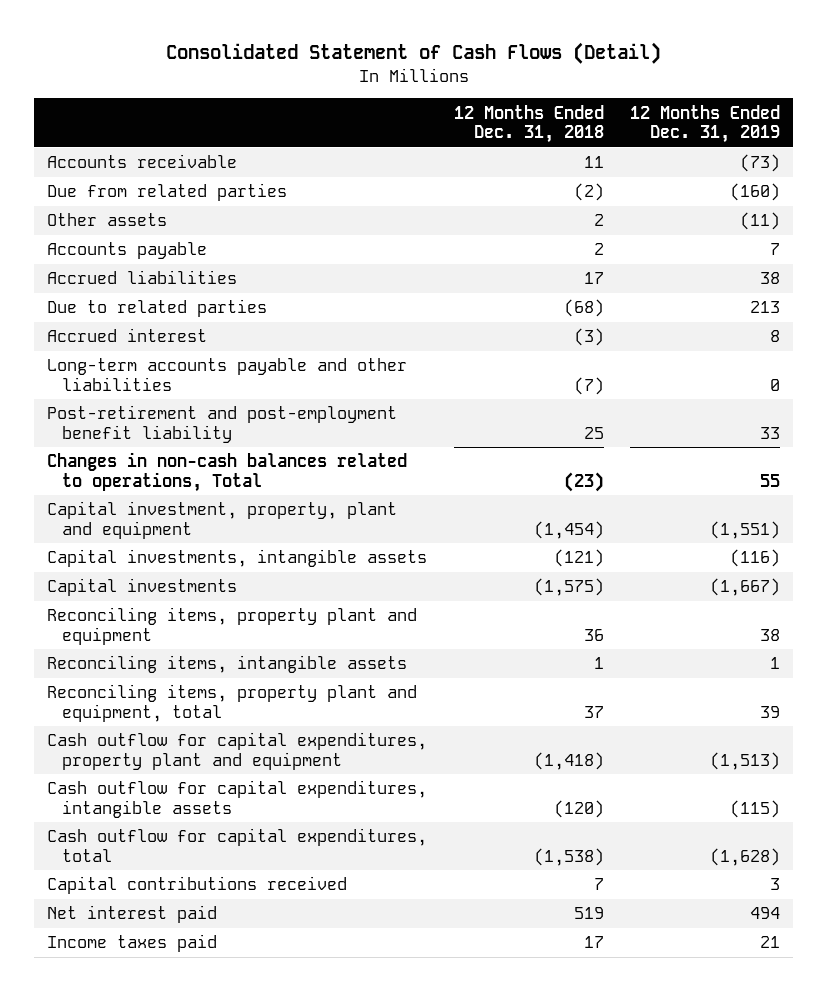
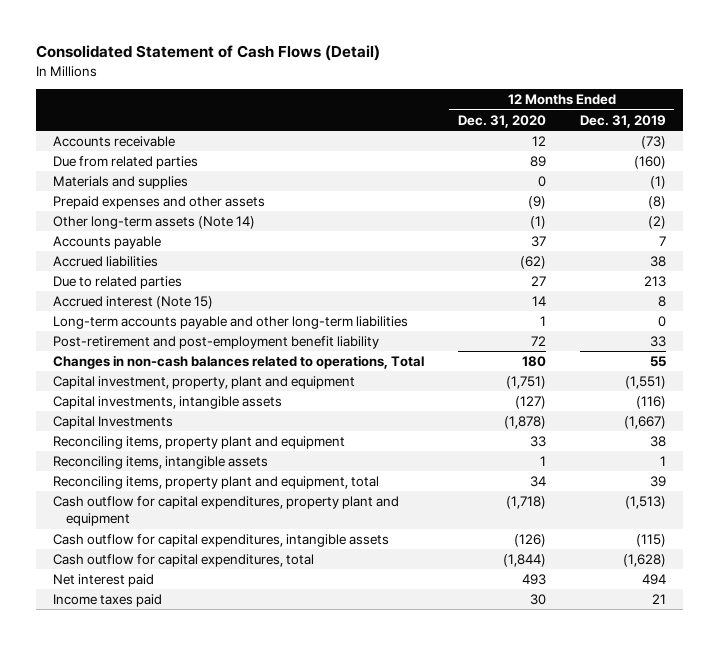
[453,104,604,143] 12 Months Ended Dec. 31, 2018 -> none
none -> [457,114,546,128] Dec. 31, 2020
[47,213,168,227] Other assets -> none
none -> [53,176,189,190] Materials and supplies
none -> [53,196,266,210] Prepaid expenses and other assets
none -> [53,216,256,230] Other long-term assets (Note 14)
[47,328,208,343] Accrued interest -> [53,296,214,310] Accrued interest (Note 15)
[47,358,408,391] Long-term accounts payable and other liabilities -> [53,316,409,330] Long-term accounts payable and other long-term liabilities
[47,578,238,597] Capital investments -> [53,416,174,430] Capital Investments
[47,876,348,895] Capital contributions received -> none

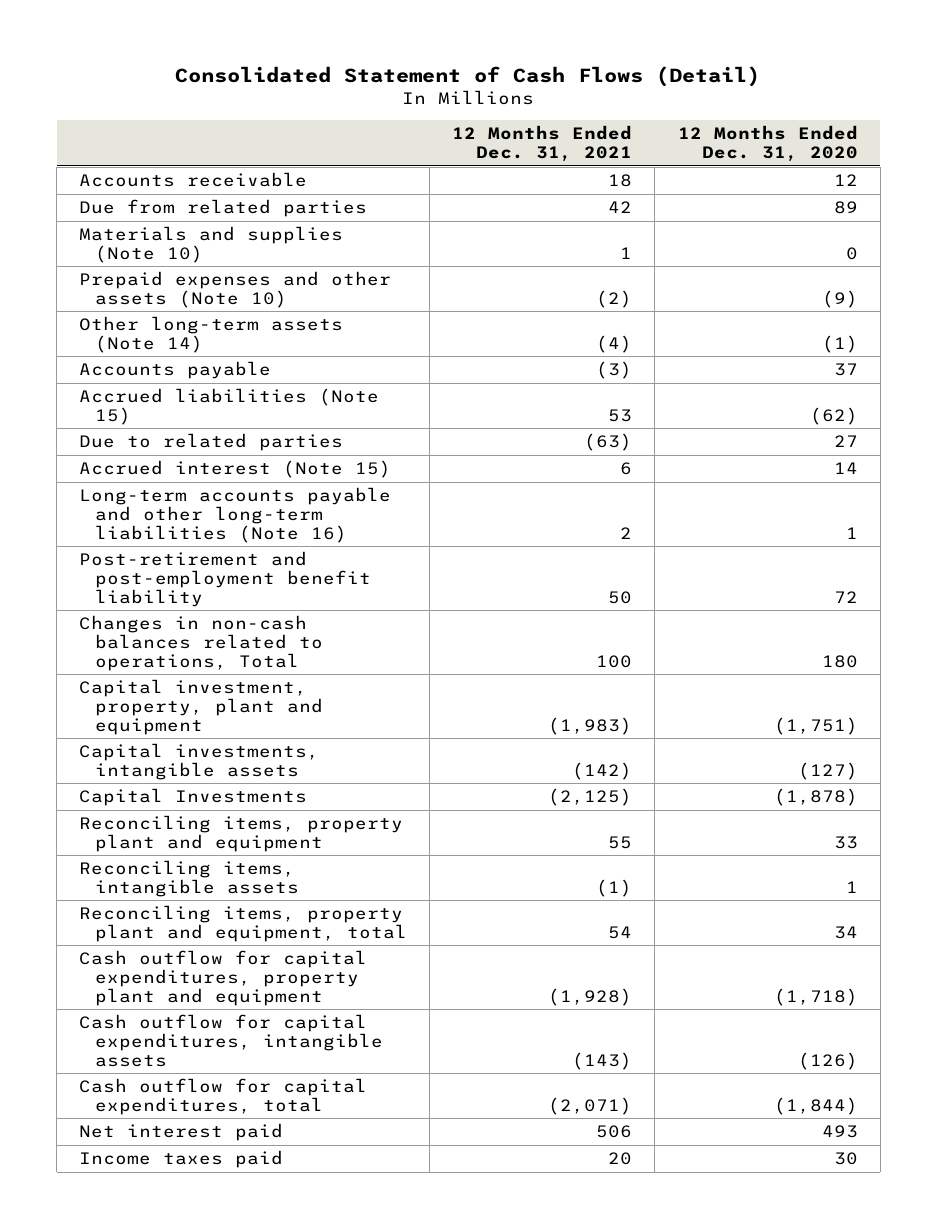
[579,114,666,128] Dec. 31, 2019 -> none
none -> [452,125,633,163] 12 Months Ended Dec. 31, 2021
[53,176,189,190] Materials and supplies -> [79,226,344,263] Materials and supplies (Note 10)
[53,196,266,210] Prepaid expenses and other assets -> [79,271,392,308] Prepaid expenses and other assets (Note 10)
[53,256,159,268] Accrued liabilities -> [79,388,380,425] Accrued liabilities (Note 15)
[53,316,409,330] Long-term accounts payable and other long-term liabilities -> [79,487,392,543] Long-term accounts payable and other long-term liabilities (Note 16)

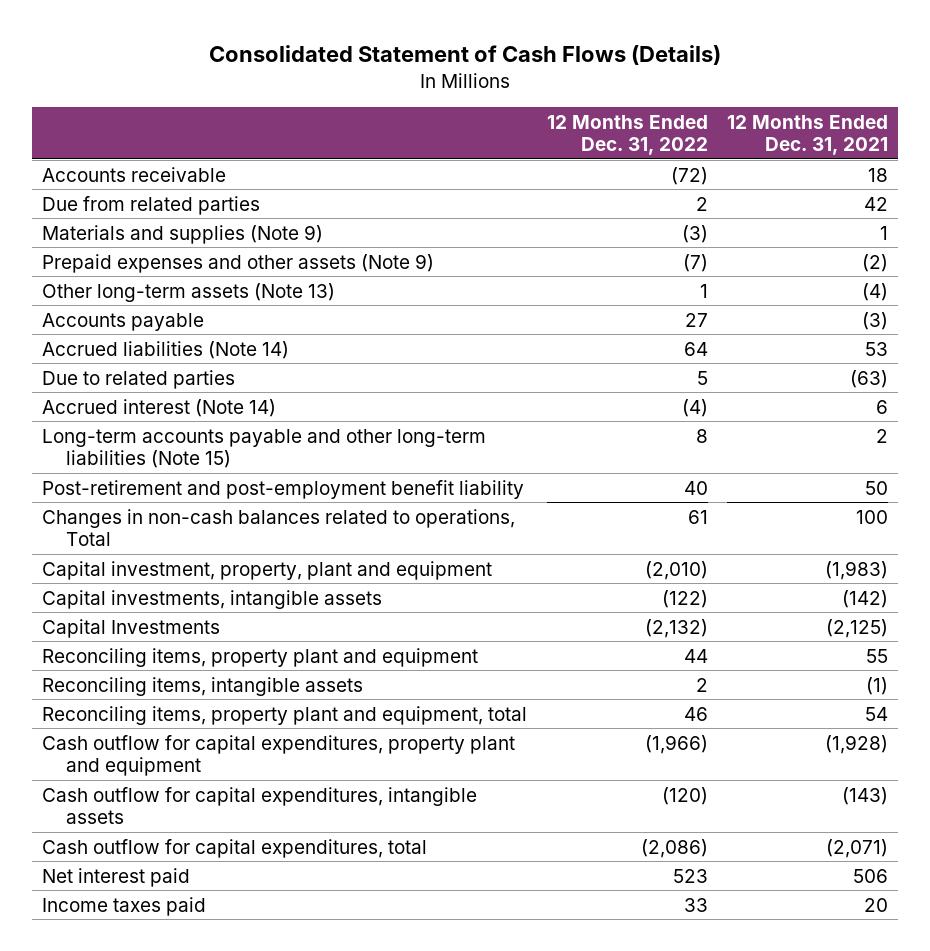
[175,66,761,88] Consolidated Statement of Cash Flows (Detail) -> [209,45,722,66] Consolidated Statement of Cash Flows (Details)
[677,125,858,163] 12 Months Ended Dec. 31, 2020 -> none
none -> [546,114,708,156] 12 Months Ended Dec. 31, 2022
[79,226,344,263] Materials and supplies (Note 10) -> [42,224,324,244] Materials and supplies (Note 9)
[79,271,392,308] Prepaid expenses and other assets (Note 10) -> [42,253,435,273] Prepaid expenses and other assets (Note 9)
[79,316,344,353] Other long-term assets (Note 14) -> [42,282,336,302] Other long-term assets (Note 13)
[79,388,380,425] Accrued liabilities (Note 15) -> [42,340,290,359] Accrued liabilities (Note 14)
[79,460,392,479] Accrued interest (Note 15) -> [42,398,277,417] Accrued interest (Note 14)
[79,487,392,543] Long-term accounts payable and other long-term liabilities (Note 16) -> [42,428,487,469] Long-term accounts payable and other long-term liabilities (Note 15)

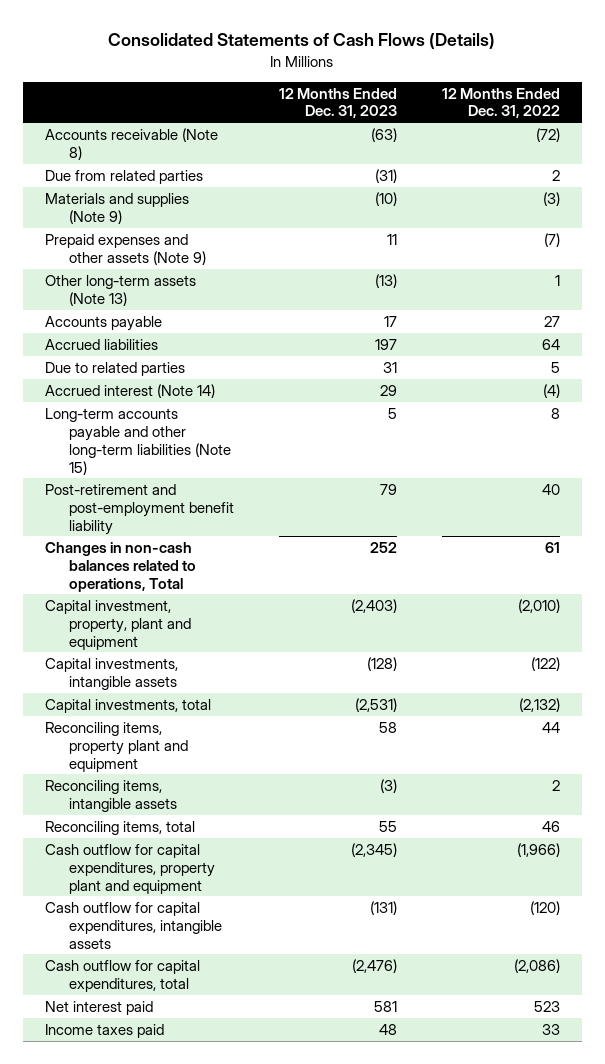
[209,45,722,66] Consolidated Statement of Cash Flows (Details) -> [108,33,496,50] Consolidated Statements of Cash Flows (Details)
[727,114,889,156] 12 Months Ended Dec. 31, 2021 -> none
none -> [278,87,397,119] 12 Months Ended Dec. 31, 2023
[42,166,227,182] Accounts receivable -> [44,127,218,160] Accounts receivable (Note 8)
[42,340,290,359] Accrued liabilities (Note 14) -> [44,338,158,350] Accrued liabilities
[42,618,221,638] Capital Investments -> [44,698,211,713] Capital investments, total
[42,705,528,725] Reconciling items, property plant and equipment, total -> [44,820,195,835] Reconciling items, total

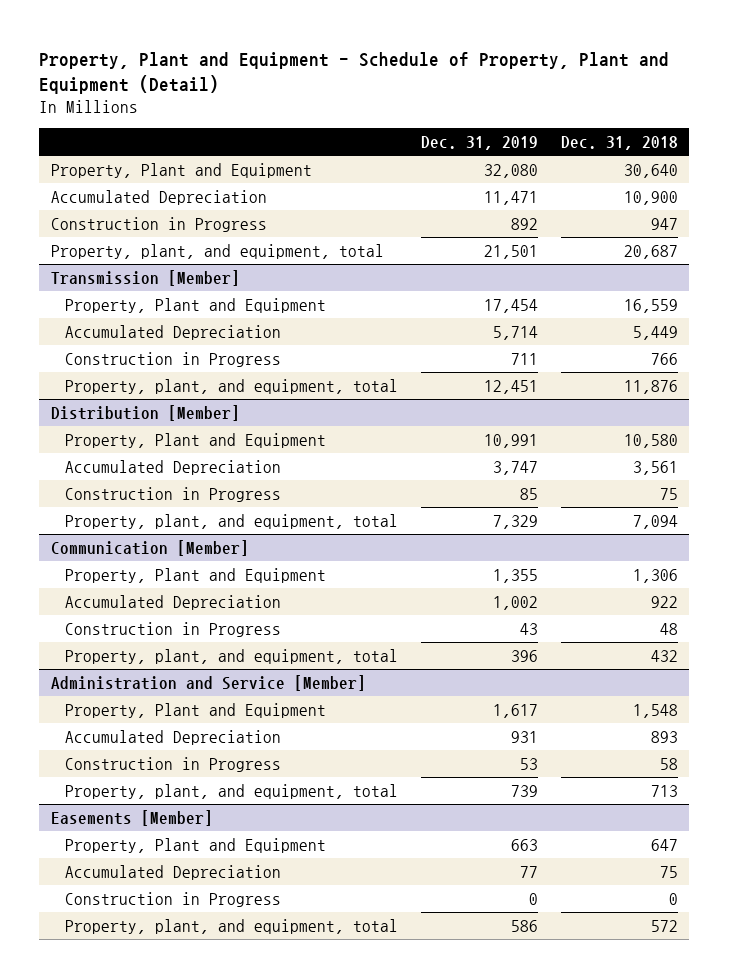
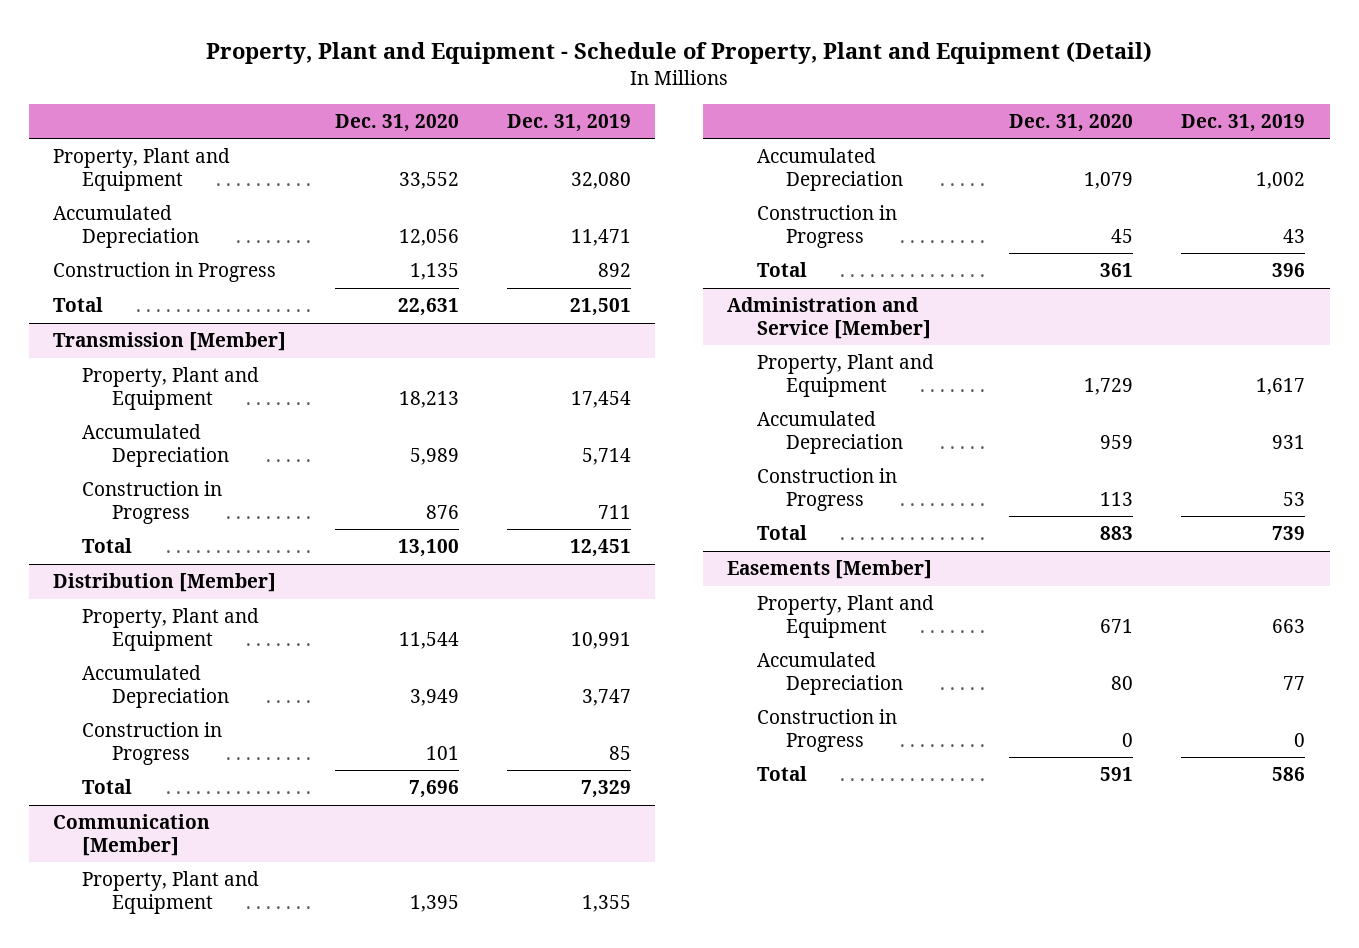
[560,135,678,150] Dec. 31, 2018 -> none
none -> [334,113,459,132] Dec. 31, 2020
[50,243,384,259] Property, plant, and equipment, total -> [53,297,104,313] Total
[64,378,398,394] Property, plant, and equipment, total -> [82,538,133,554] Total
[64,513,398,529] Property, plant, and equipment, total -> [82,779,133,795] Total
[64,648,398,664] Property, plant, and equipment, total -> [756,262,807,278] Total
[64,783,398,799] Property, plant, and equipment, total -> [756,525,807,541] Total
[64,918,398,934] Property, plant, and equipment, total -> [756,766,807,782] Total

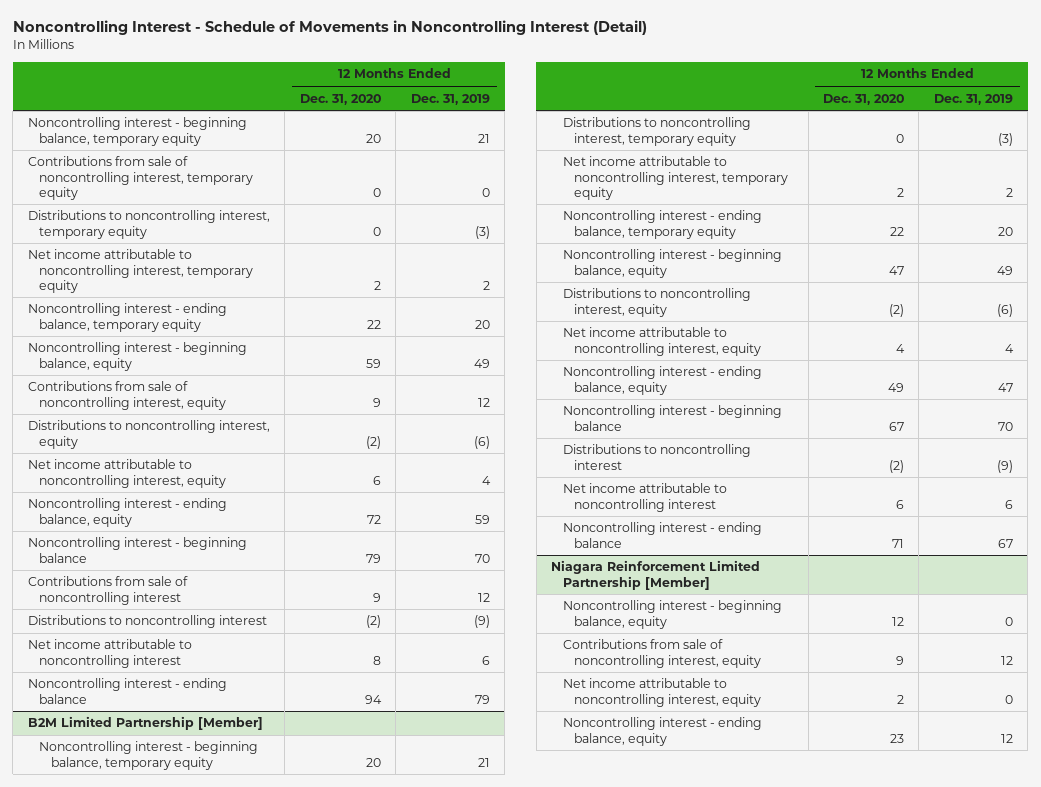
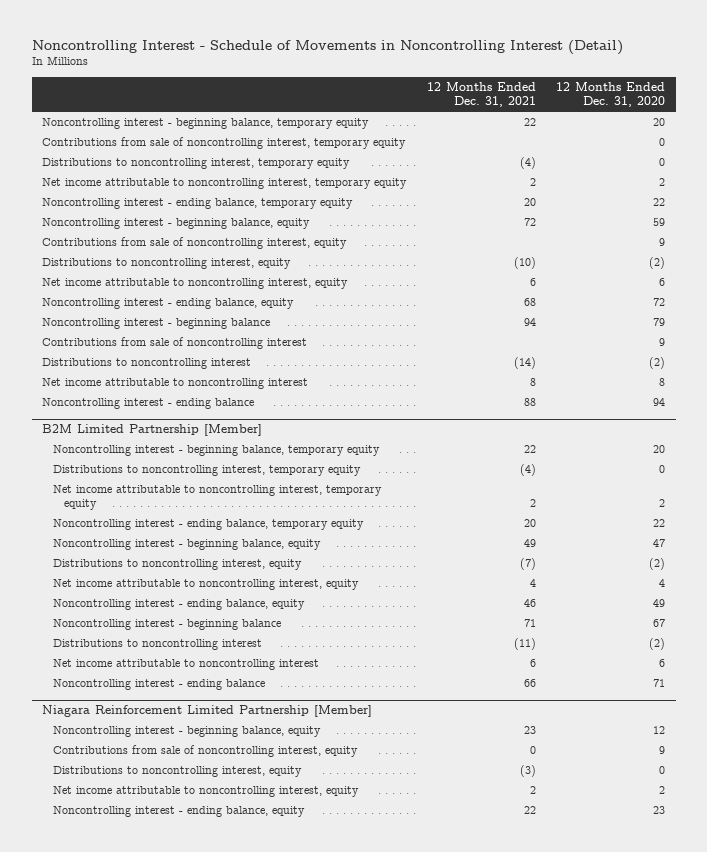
[410,93,490,105] Dec. 31, 2019 -> none
none -> [426,82,536,108] 12 Months Ended Dec. 31, 2021
none -> [52,765,302,777] Distributions to noncontrolling interest, equity

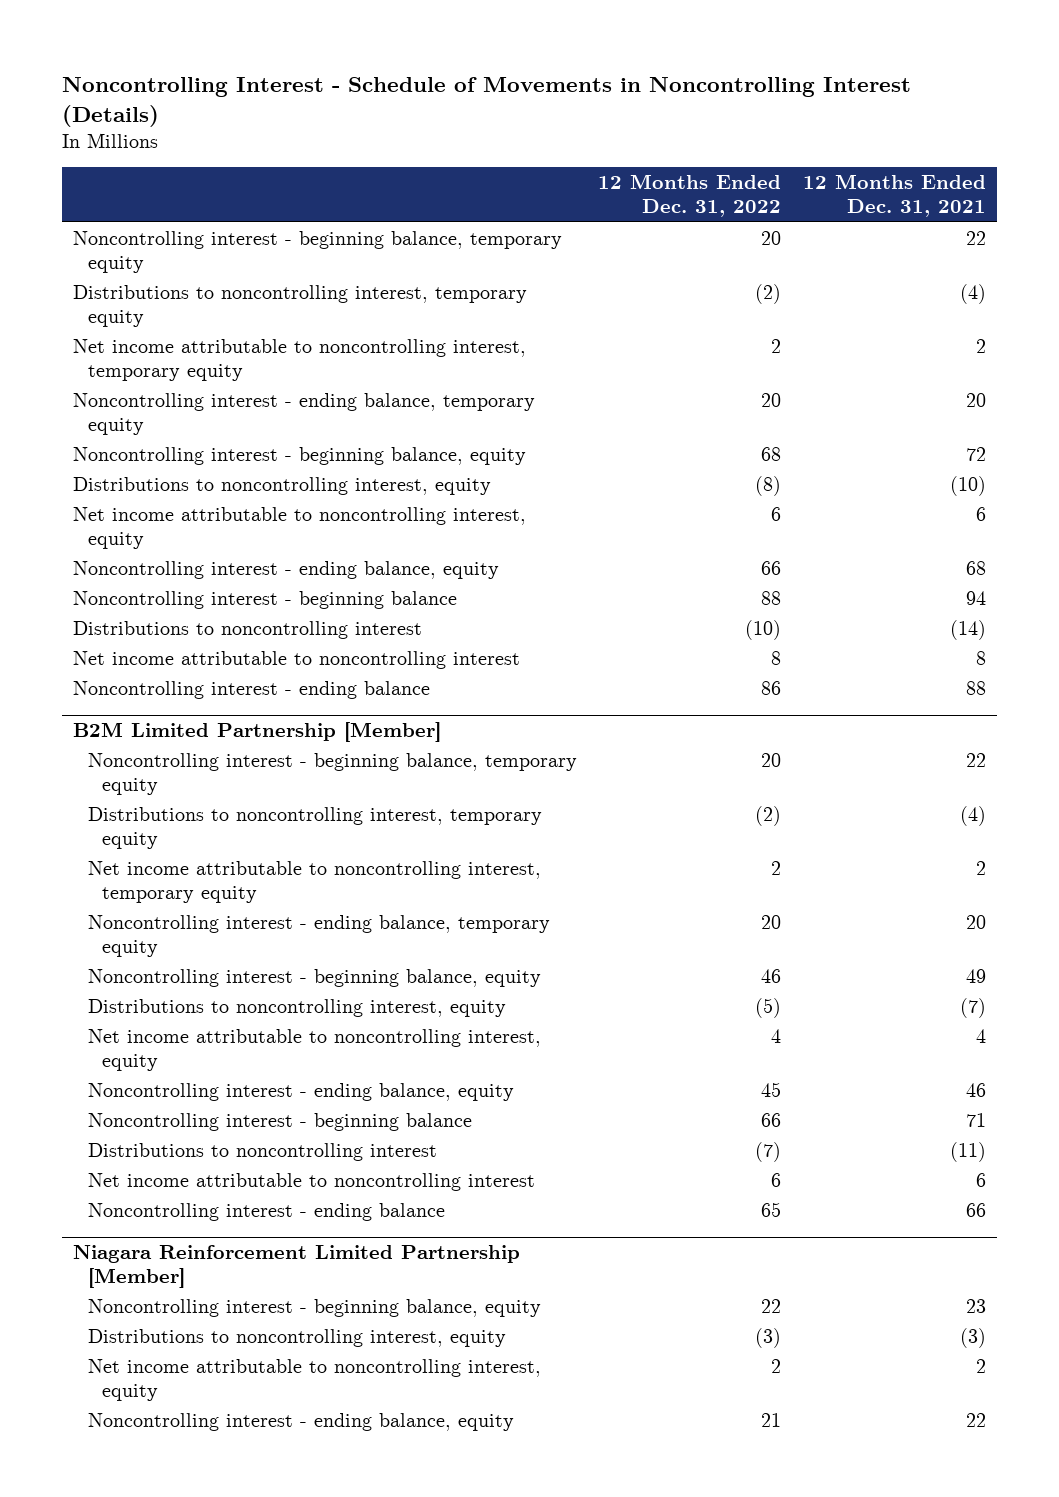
[31,39,623,55] Noncontrolling Interest - Schedule of Movements in Noncontrolling Interest (Detail) -> [61,76,911,127] Noncontrolling Interest - Schedule of Movements in Noncontrolling Interest (Details)
[556,82,666,108] 12 Months Ended Dec. 31, 2020 -> none
none -> [598,174,782,218] 12 Months Ended Dec. 31, 2022
[42,136,407,149] Contributions from sale of noncontrolling interest, temporary equity -> none
[42,236,348,249] Contributions from sale of noncontrolling interest, equity -> none
[42,336,308,349] Contributions from sale of noncontrolling interest -> none
[52,744,358,757] Contributions from sale of noncontrolling interest, equity -> none

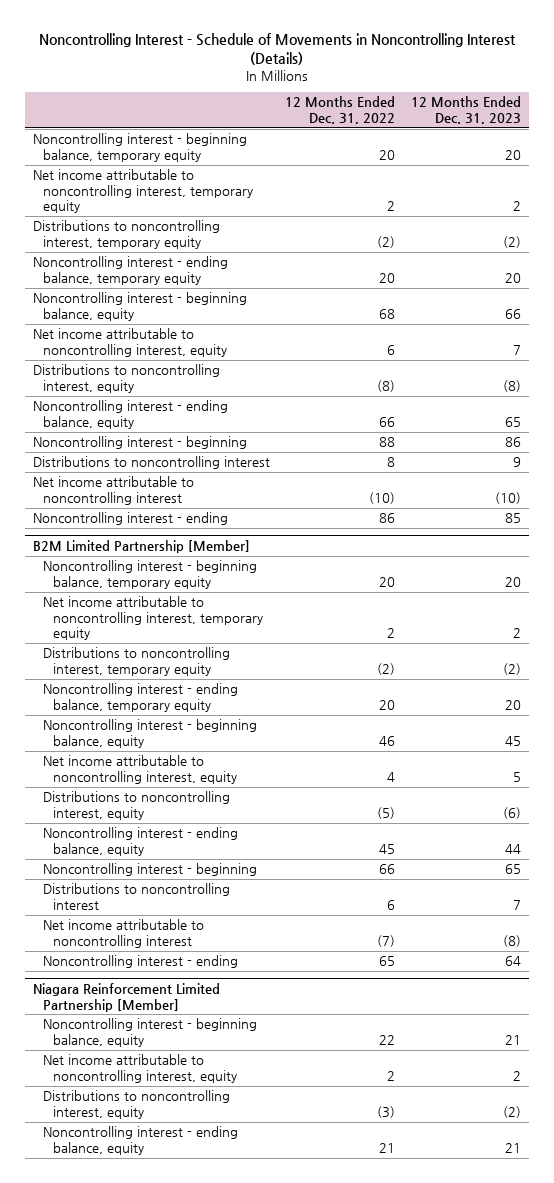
[803,174,987,218] 12 Months Ended Dec. 31, 2021 -> none
none -> [411,96,522,124] 12 Months Ended Dec. 31, 2023
[72,284,527,327] Distributions to noncontrolling interest, temporary equity -> [32,220,220,249] Distributions to noncontrolling interest, temporary equity
[72,476,491,495] Distributions to noncontrolling interest, equity -> [32,364,220,393] Distributions to noncontrolling interest, equity
[72,590,457,609] Noncontrolling interest - beginning balance -> [32,436,247,450] Noncontrolling interest - beginning
[745,619,782,640] (10) -> [387,457,396,468] 8
[771,650,782,665] 8 -> [369,491,396,504] (10)
[72,680,430,699] Noncontrolling interest - ending balance -> [32,512,228,526] Noncontrolling interest - ending
[87,806,542,849] Distributions to noncontrolling interest, temporary equity -> [42,647,230,676] Distributions to noncontrolling interest, temporary equity
[87,998,506,1017] Distributions to noncontrolling interest, equity -> [42,791,230,820] Distributions to noncontrolling interest, equity
[87,1112,472,1131] Noncontrolling interest - beginning balance -> [42,863,257,877] Noncontrolling interest - beginning
[755,1141,782,1162] (7) -> [387,899,396,910] 6
[771,1172,782,1187] 6 -> [377,934,396,947] (7)
[87,1202,445,1221] Noncontrolling interest - ending balance -> [42,955,238,969] Noncontrolling interest - ending
[87,1328,506,1347] Distributions to noncontrolling interest, equity -> [42,1090,230,1119] Distributions to noncontrolling interest, equity

